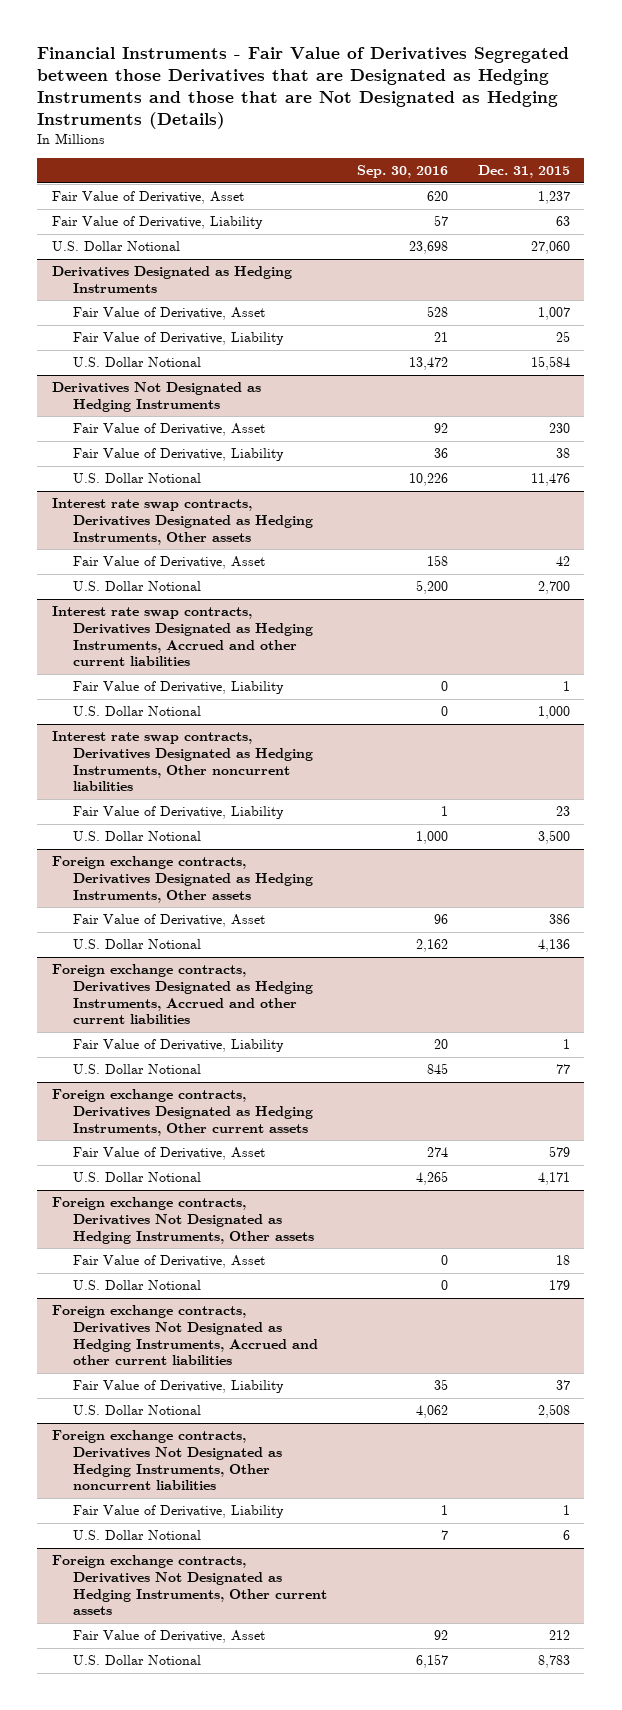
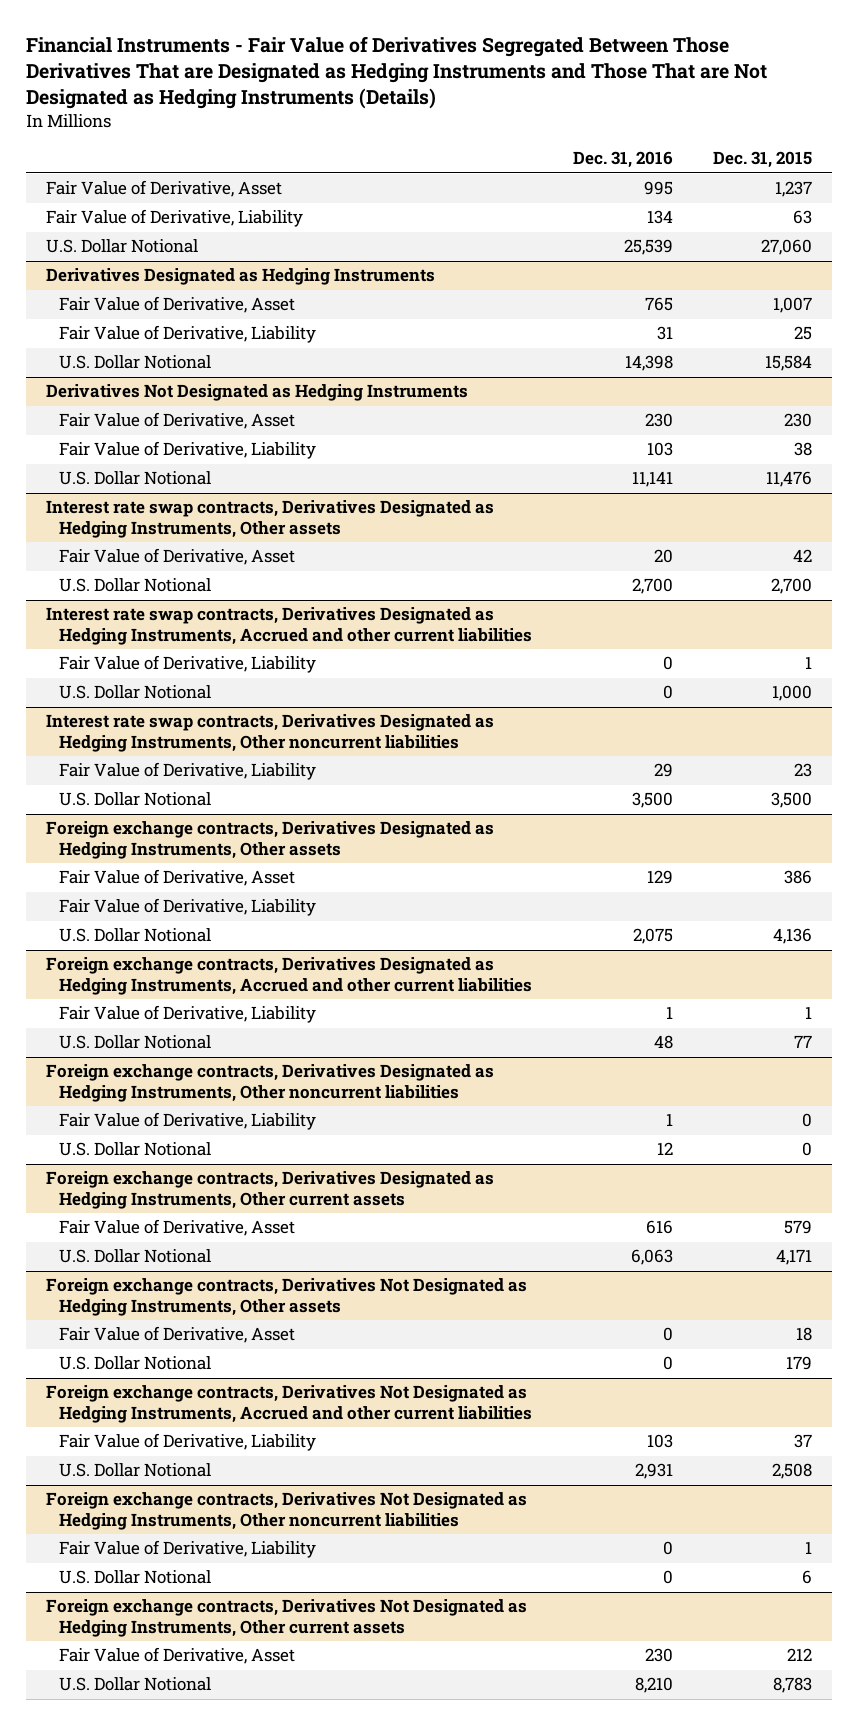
[37,47,570,130] Financial Instruments - Fair Value of Derivatives Segregated between those Derivatives that are Designated as Hedging Instruments and those that are Not Designated as Hedging Instruments (Details) -> [26,36,768,110] Financial Instruments - Fair Value of Derivatives Segregated Between Those Derivatives That are Designated as Hedging Instruments and Those That are Not Designated as Hedging Instruments (Details)
[357,165,449,179] Sep. 30, 2016 -> none
none -> [572,151,673,169] Dec. 31, 2016
none -> [59,898,317,917] Fair Value of Derivative, Liability
none -> [46,1064,495,1102] Foreign exchange contracts, Derivatives Designated as Hedging Instruments, Other noncurrent liabilities
none -> [59,1112,317,1131] Fair Value of Derivative, Liability
none -> [59,1142,212,1157] U.S. Dollar Notional

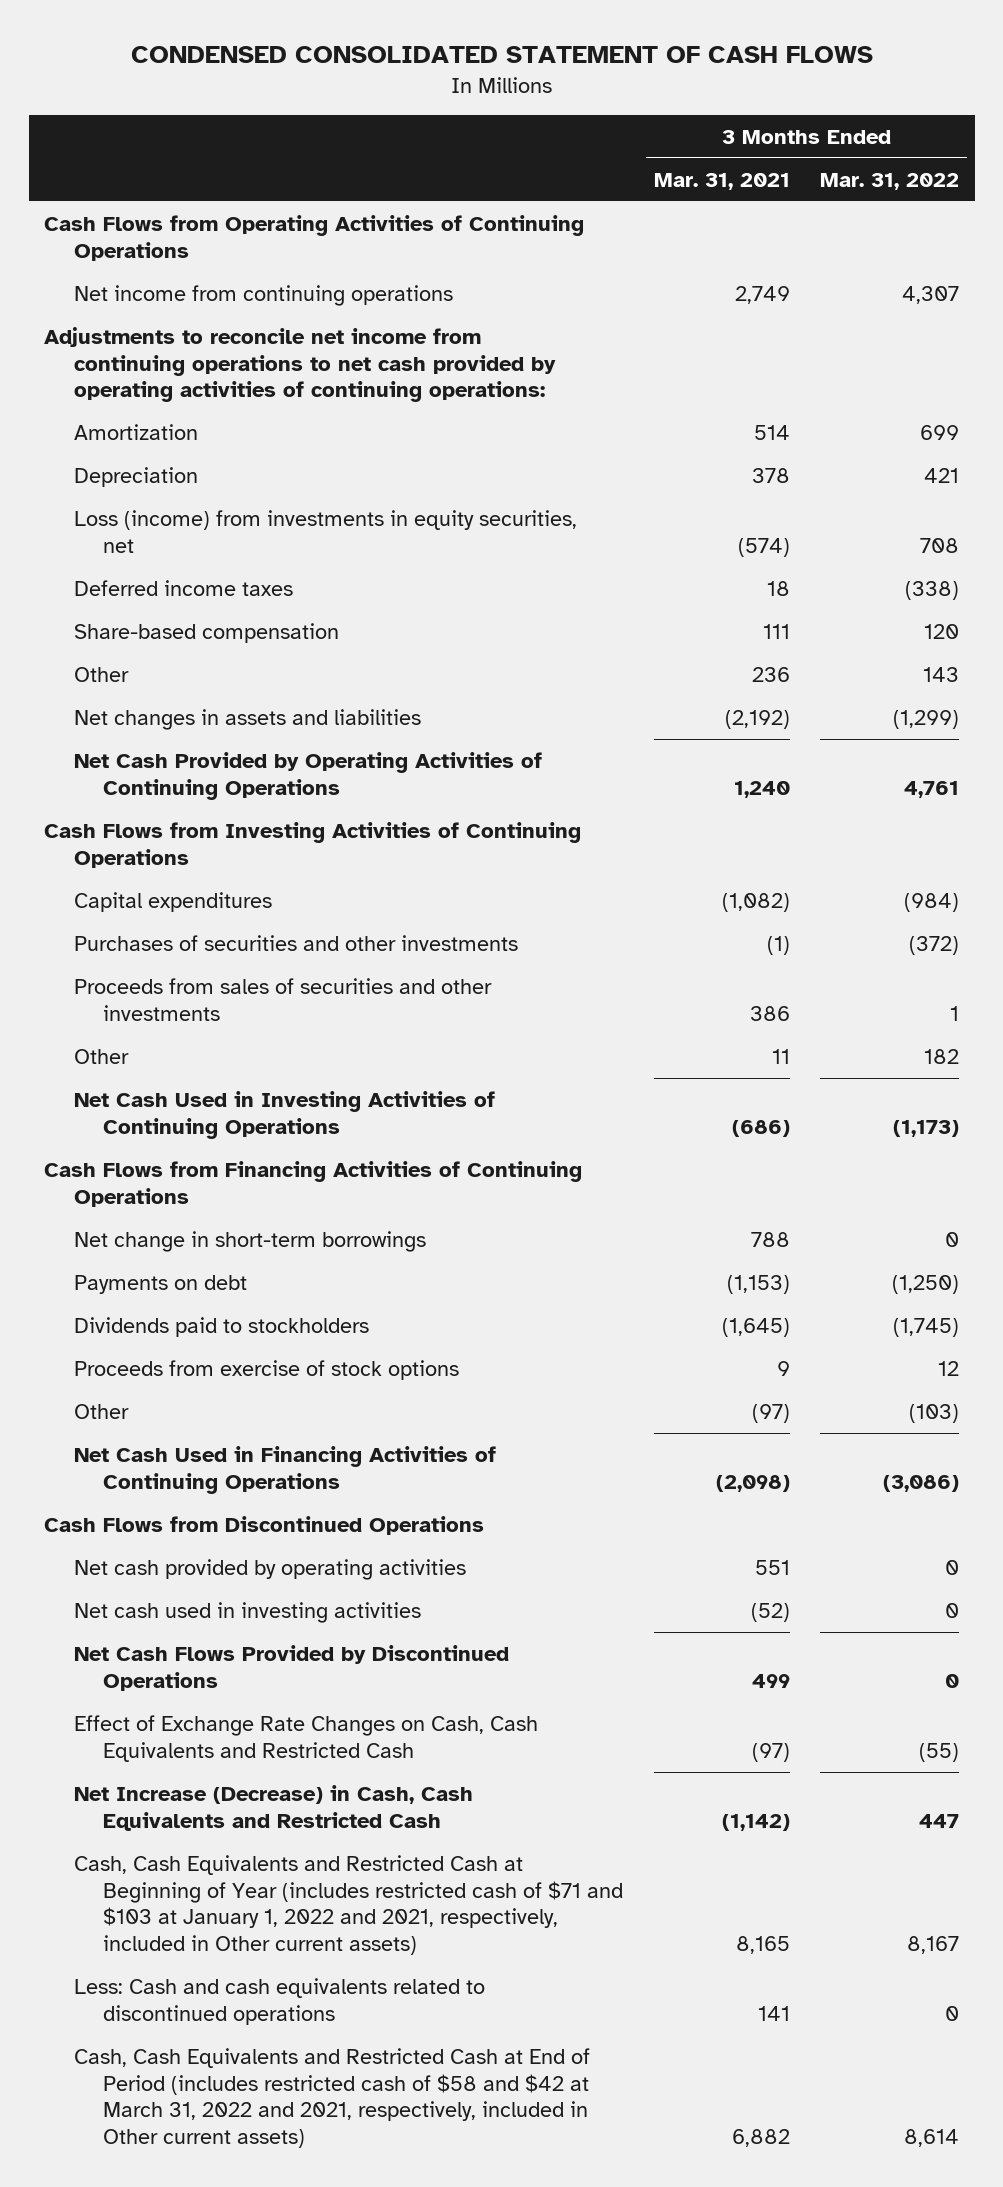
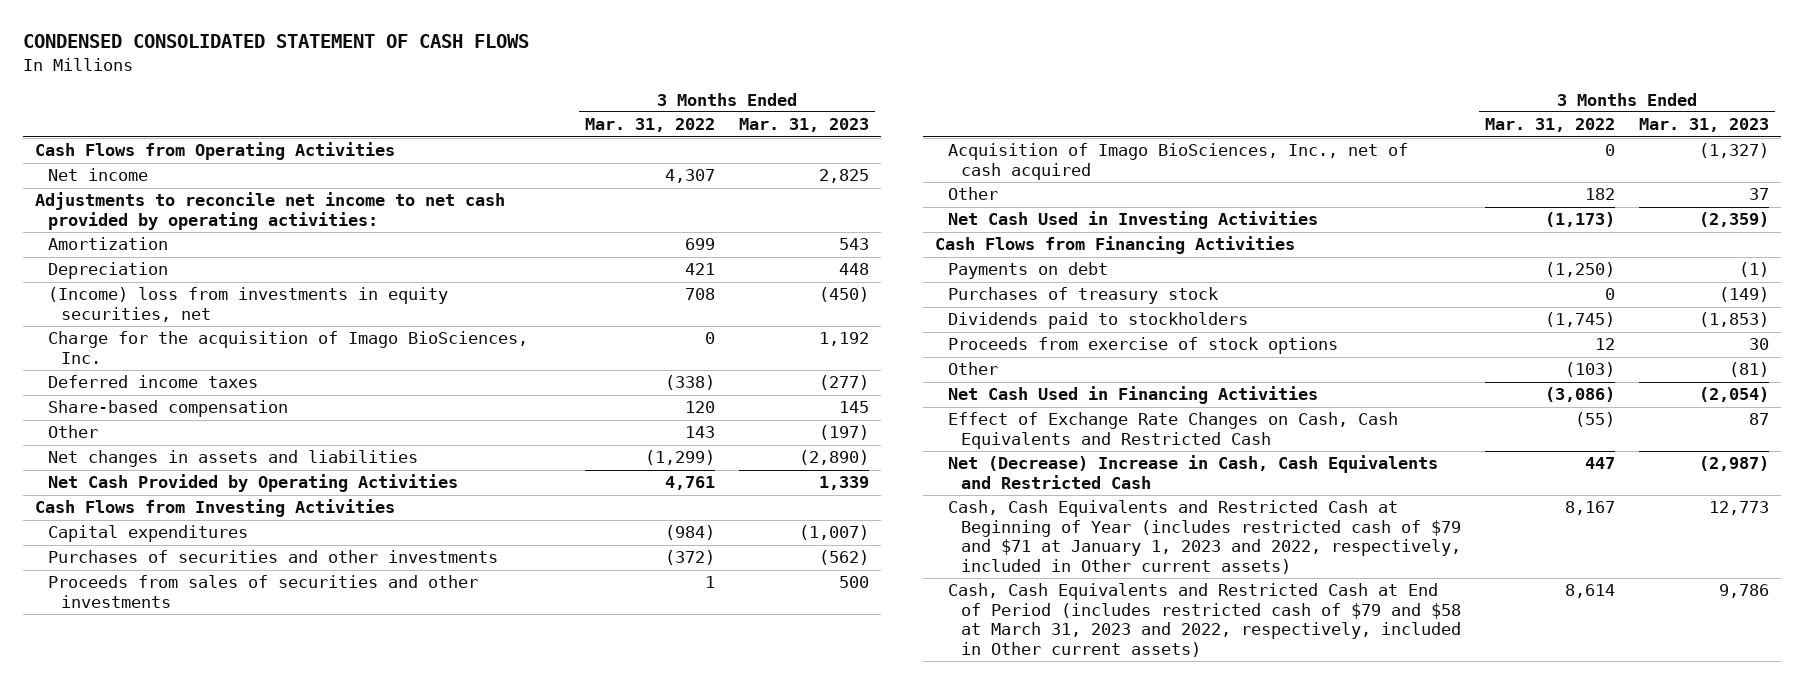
[653,172,790,190] Mar. 31, 2021 -> none
none -> [739,118,870,133] Mar. 31, 2023
[43,214,584,261] Cash Flows from Operating Activities of Continuing Operations -> [34,142,395,161] Cash Flows from Operating Activities
[73,284,453,306] Net income from continuing operations -> [47,168,148,182] Net income
[43,326,556,403] Adjustments to reconcile net income from continuing operations to net cash provided by operating activities of continuing operations: -> [34,192,505,230] Adjustments to reconcile net income to net cash provided by operating activities:
[73,509,577,553] Loss (income) from investments in equity securities, net -> [47,287,448,322] (Income) loss from investments in equity securities, net
none -> [47,331,528,364] Charge for the acquisition of Imago BioSciences, Inc.
[73,751,542,800] Net Cash Provided by Operating Activities of Continuing Operations -> [47,474,458,493] Net Cash Provided by Operating Activities
[43,821,581,868] Cash Flows from Investing Activities of Continuing Operations -> [34,499,395,518] Cash Flows from Investing Activities
none -> [947,143,1408,180] Acquisition of Imago BioSciences, Inc., net of cash acquired
[73,1230,426,1252] Net change in short-term borrowings -> none
[73,1090,495,1139] Net Cash Used in Investing Activities of Continuing Operations -> [947,211,1318,230] Net Cash Used in Investing Activities
[43,1160,582,1207] Cash Flows from Financing Activities of Continuing Operations -> [934,236,1295,255] Cash Flows from Financing Activities
none -> [947,287,1218,305] Purchases of treasury stock
[43,1515,484,1535] Cash Flows from Discontinued Operations -> none
[73,1558,466,1580] Net cash provided by operating activities -> none
[73,1601,421,1623] Net cash used in investing activities -> none
[73,1644,509,1691] Net Cash Flows Provided by Discontinued Operations -> none
[73,1445,496,1494] Net Cash Used in Financing Activities of Continuing Operations -> [947,386,1318,405] Net Cash Used in Financing Activities
[73,1977,485,2025] Less: Cash and cash equivalents related to discontinued operations -> none
[73,1784,473,1831] Net Increase (Decrease) in Cash, Cash Equivalents and Restricted Cash -> [947,455,1438,489] Net (Decrease) Increase in Cash, Cash Equivalents and Restricted Cash
[73,1854,624,1956] Cash, Cash Equivalents and Restricted Cash at Beginning of Year (includes restricted cash of $71 and $103 at January 1, 2022 and 2021, respectively, included in Other current assets) -> [947,500,1462,574] Cash, Cash Equivalents and Restricted Cash at Beginning of Year (includes restricted cash of $79 and $71 at January 1, 2023 and 2022, respectively, included in Other current assets)
[73,2047,590,2149] Cash, Cash Equivalents and Restricted Cash at End of Period (includes restricted cash of $58 and $42 at March 31, 2022 and 2021, respectively, included in Other current assets) -> [947,583,1462,657] Cash, Cash Equivalents and Restricted Cash at End of Period (includes restricted cash of $79 and $58 at March 31, 2023 and 2022, respectively, included in Other current assets)

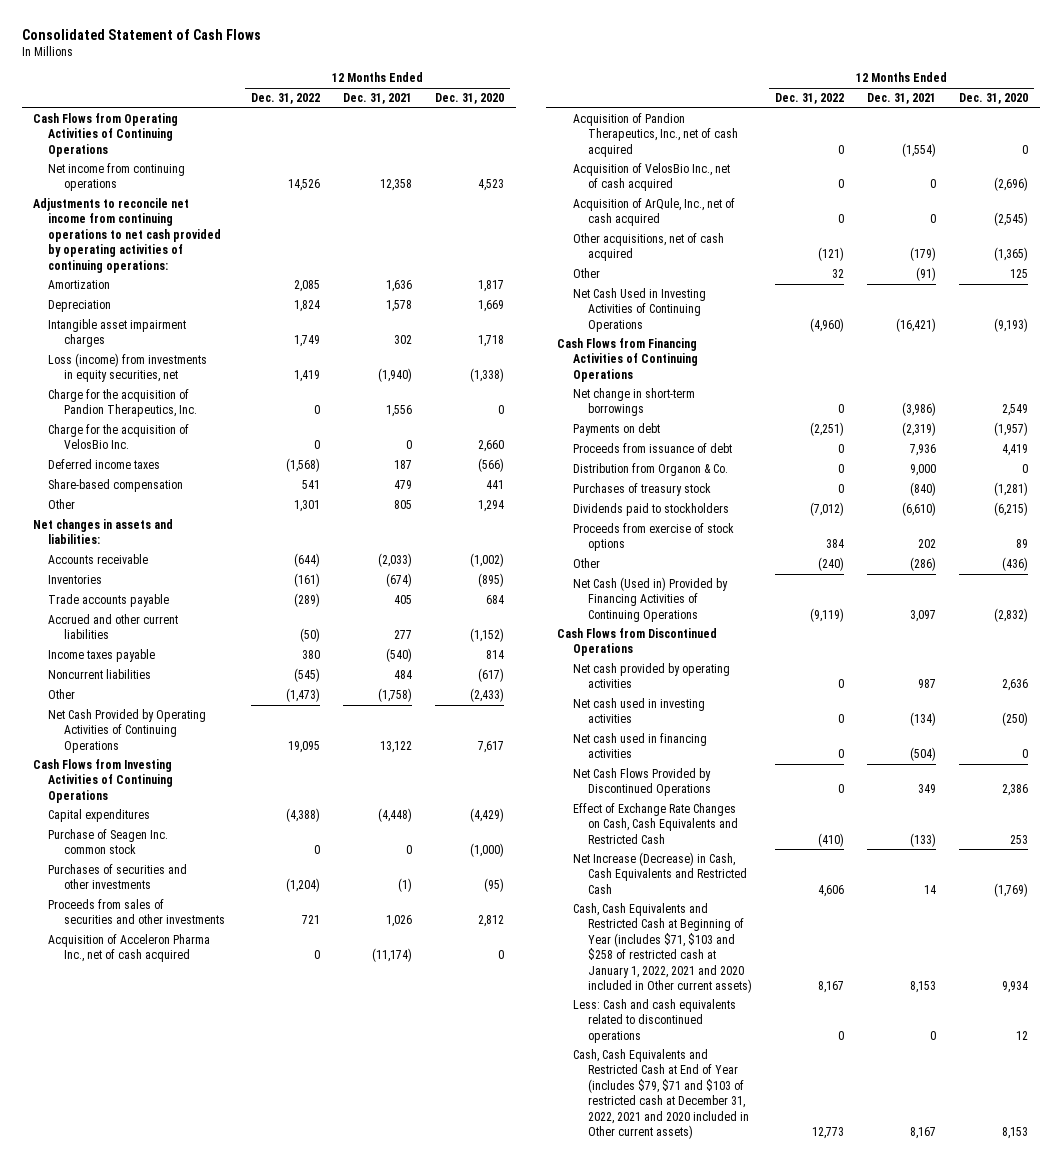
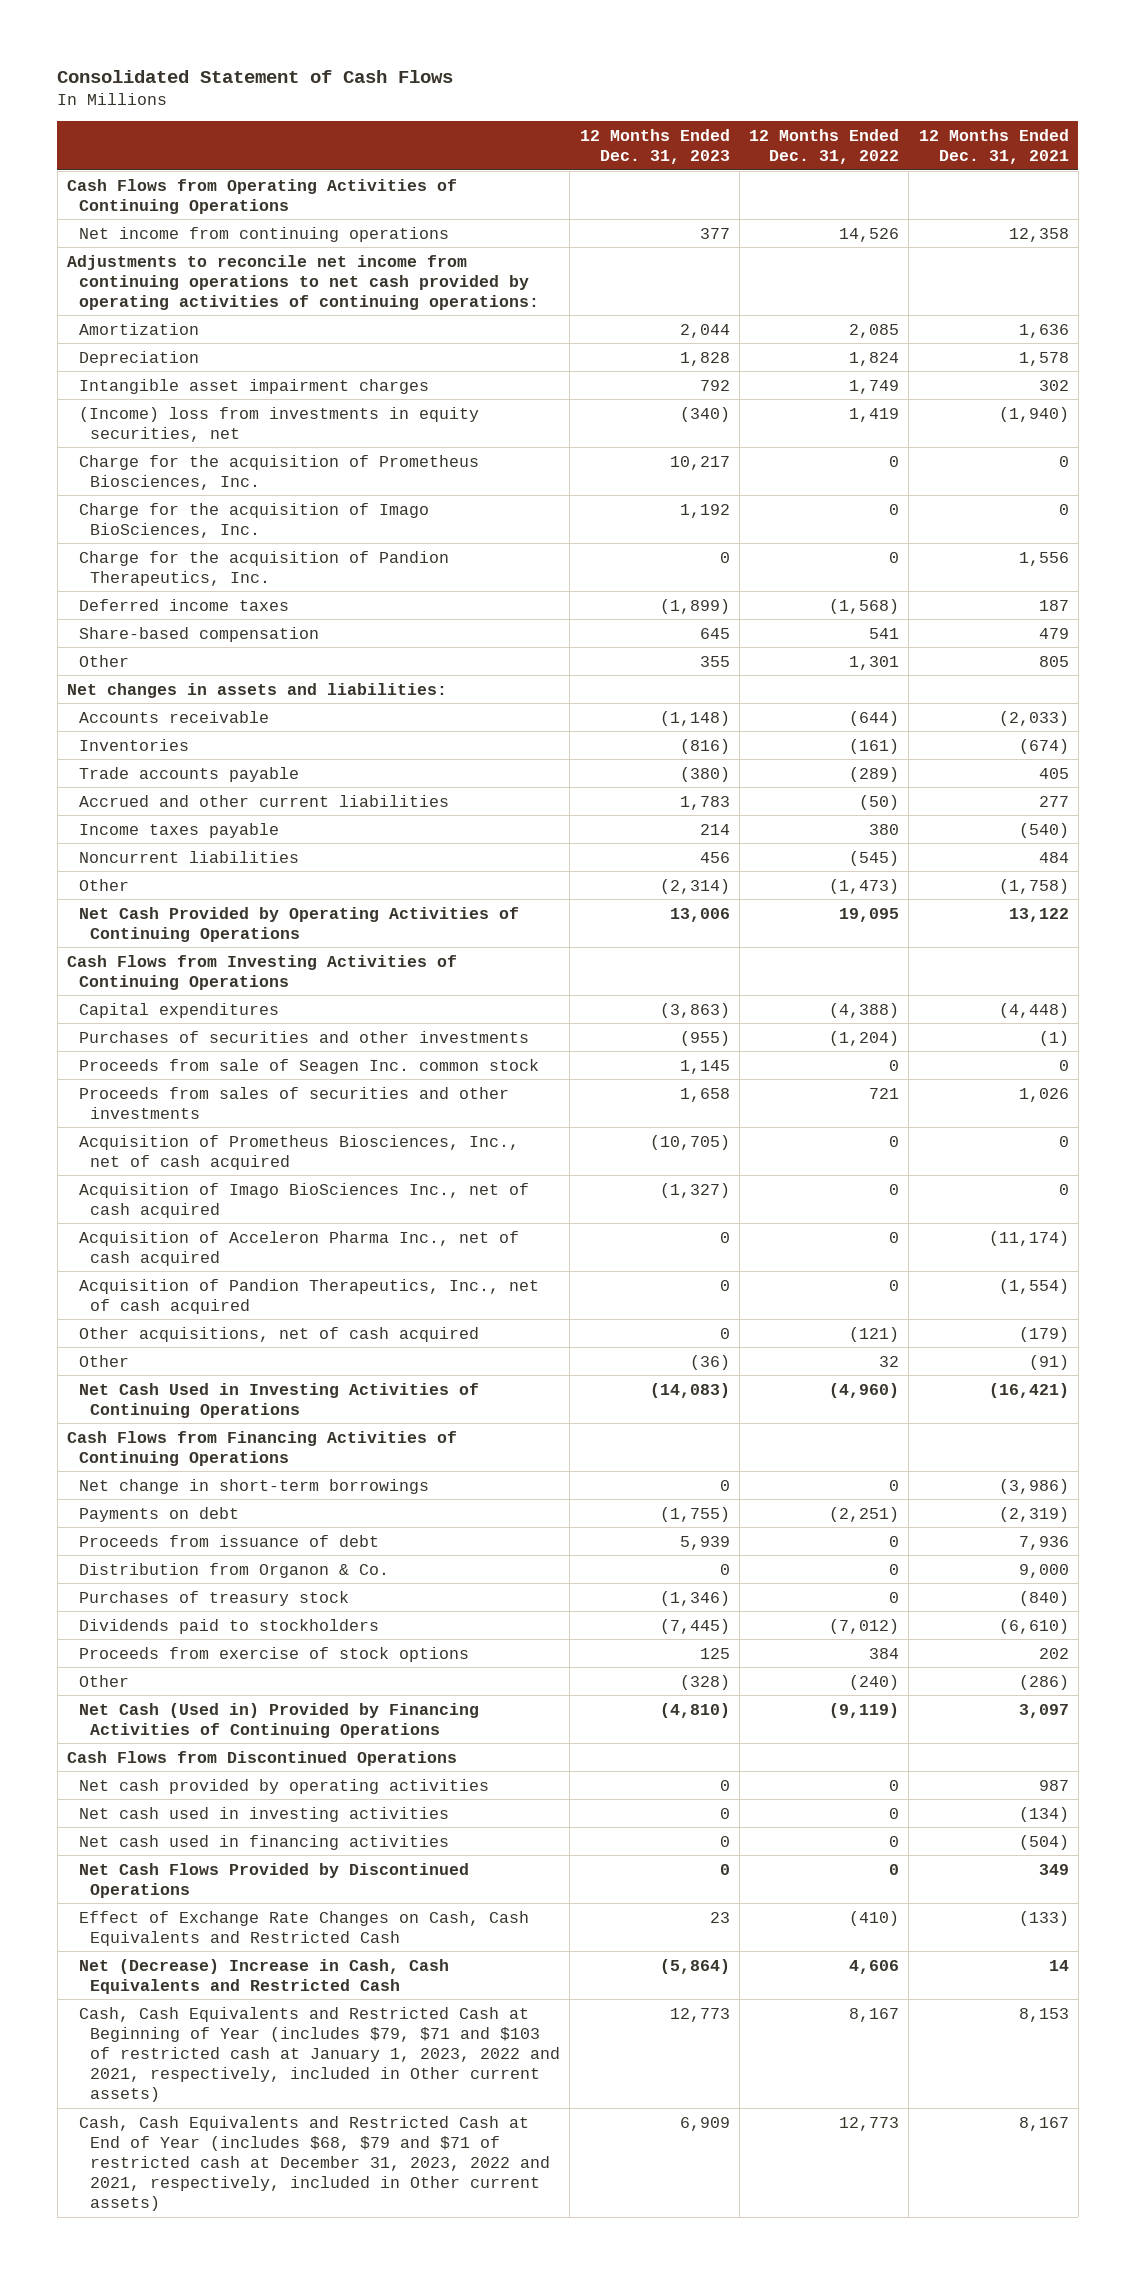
[435,93,505,105] Dec. 31, 2020 -> none
none -> [579,128,730,165] 12 Months Ended Dec. 31, 2023
[48,353,208,383] Loss (income) from investments in equity securities, net -> [78,406,479,442] (Income) loss from investments in equity securities, net
none -> [78,454,479,490] Charge for the acquisition of Prometheus Biosciences, Inc.
none -> [78,502,429,538] Charge for the acquisition of Imago BioSciences, Inc.
[48,424,190,450] Charge for the acquisition of VelosBio Inc. -> none
[48,829,169,855] Purchase of Seagen Inc. common stock -> none
none -> [78,1058,539,1074] Proceeds from sale of Seagen Inc. common stock
none -> [78,1134,519,1170] Acquisition of Prometheus Biosciences, Inc., net of cash acquired
none -> [78,1182,529,1218] Acquisition of Imago BioSciences Inc., net of cash acquired
[572,163,730,192] Acquisition of VelosBio Inc., net of cash acquired -> none
[572,198,735,227] Acquisition of ArQule, Inc., net of cash acquired -> none
[572,999,736,1043] Less: Cash and cash equivalents related to discontinued operations -> none
[572,852,748,894] Net Increase (Decrease) in Cash, Cash Equivalents and Restricted Cash -> [78,1958,449,1994] Net (Decrease) Increase in Cash, Cash Equivalents and Restricted Cash
[572,903,753,993] Cash, Cash Equivalents and Restricted Cash at Beginning of Year (includes $71, $103 and $258 of restricted cash at January 1, 2022, 2021 and 2020 included in Other current assets) -> [78,2006,561,2103] Cash, Cash Equivalents and Restricted Cash at Beginning of Year (includes $79, $71 and $103 of restricted cash at January 1, 2023, 2022 and 2021, respectively, included in Other current assets)
[572,1049,750,1139] Cash, Cash Equivalents and Restricted Cash at End of Year (includes $79, $71 and $103 of restricted cash at December 31, 2022, 2021 and 2020 included in Other current assets) -> [78,2115,551,2212] Cash, Cash Equivalents and Restricted Cash at End of Year (includes $68, $79 and $71 of restricted cash at December 31, 2023, 2022 and 2021, respectively, included in Other current assets)

